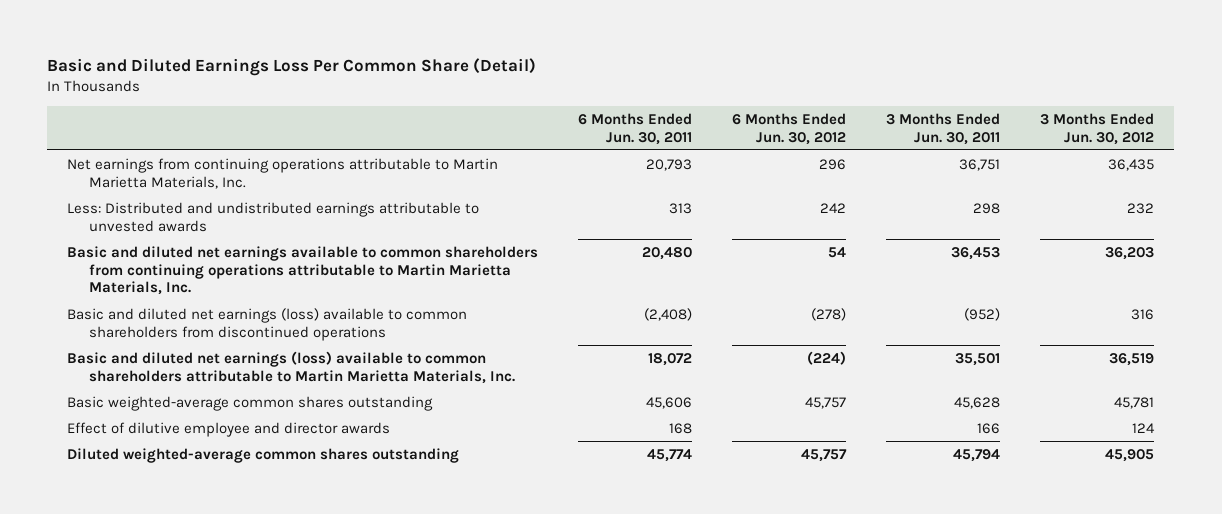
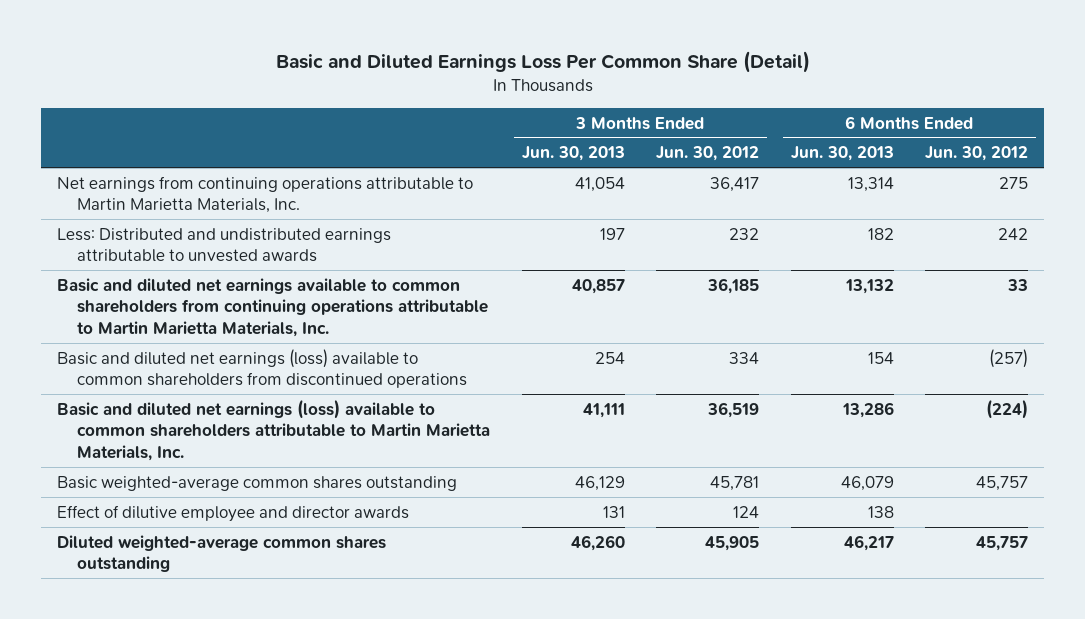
[578,112,693,145] 6 Months Ended Jun. 30, 2011 -> none
[886,112,1001,145] 3 Months Ended Jun. 30, 2011 -> none
none -> [521,146,625,162] Jun. 30, 2013
none -> [790,146,894,162] Jun. 30, 2013
[819,158,847,170] 296 -> [999,176,1029,189] 275
[1108,158,1155,171] 36,435 -> [710,176,760,192] 36,417
[828,246,847,258] 54 -> [1007,278,1029,291] 33
[1105,246,1155,260] 36,203 -> [707,277,760,294] 36,185
[811,307,847,321] (278) -> [989,348,1029,368] (257)
[1131,308,1155,320] 316 -> [729,351,760,364] 334

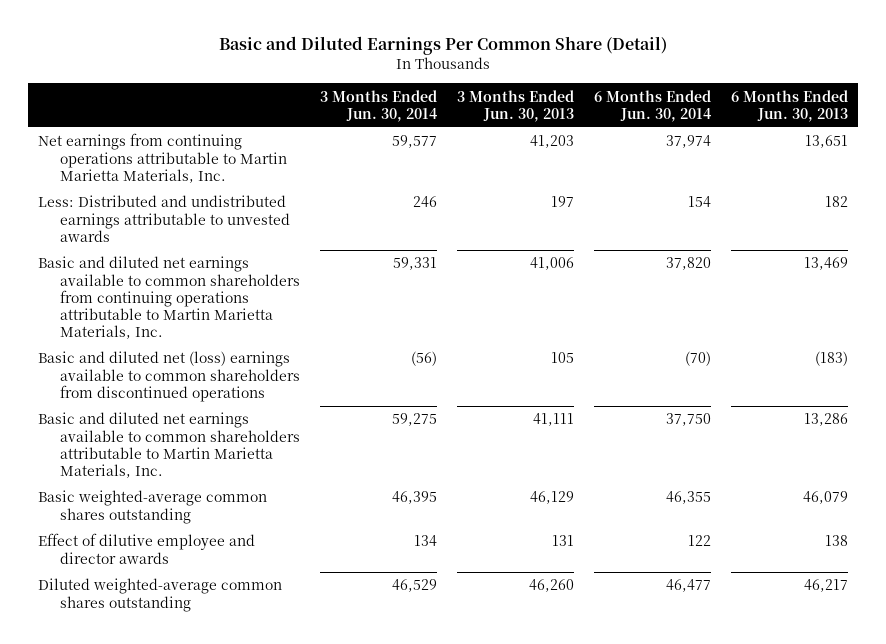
[275,51,810,74] Basic and Diluted Earnings Loss Per Common Share (Detail) -> [219,36,668,56] Basic and Diluted Earnings Per Common Share (Detail)
[656,146,760,162] Jun. 30, 2012 -> none
[925,146,1029,162] Jun. 30, 2012 -> none
none -> [319,89,437,122] 3 Months Ended Jun. 30, 2014
none -> [593,89,711,122] 6 Months Ended Jun. 30, 2014
[574,176,625,192] 41,054 -> [529,135,574,149] 41,203
[847,176,894,192] 13,314 -> [804,135,848,149] 13,651
[571,278,625,294] 40,857 -> [529,257,574,271] 41,006
[844,278,894,294] 13,132 -> [803,257,848,271] 13,469
[57,348,467,389] Basic and diluted net earnings (loss) available to common shareholders from discontinued operations -> [38,351,301,402] Basic and diluted net (loss) earnings available to common shareholders from discontinued operations
[594,351,625,364] 254 -> [550,352,574,364] 105
[867,351,894,364] 154 -> [814,351,848,367] (183)
[57,398,490,462] Basic and diluted net earnings (loss) available to common shareholders attributable to Martin Marietta Materials, Inc. -> [38,412,301,478] Basic and diluted net earnings available to common shareholders attributable to Martin Marietta Materials, Inc.

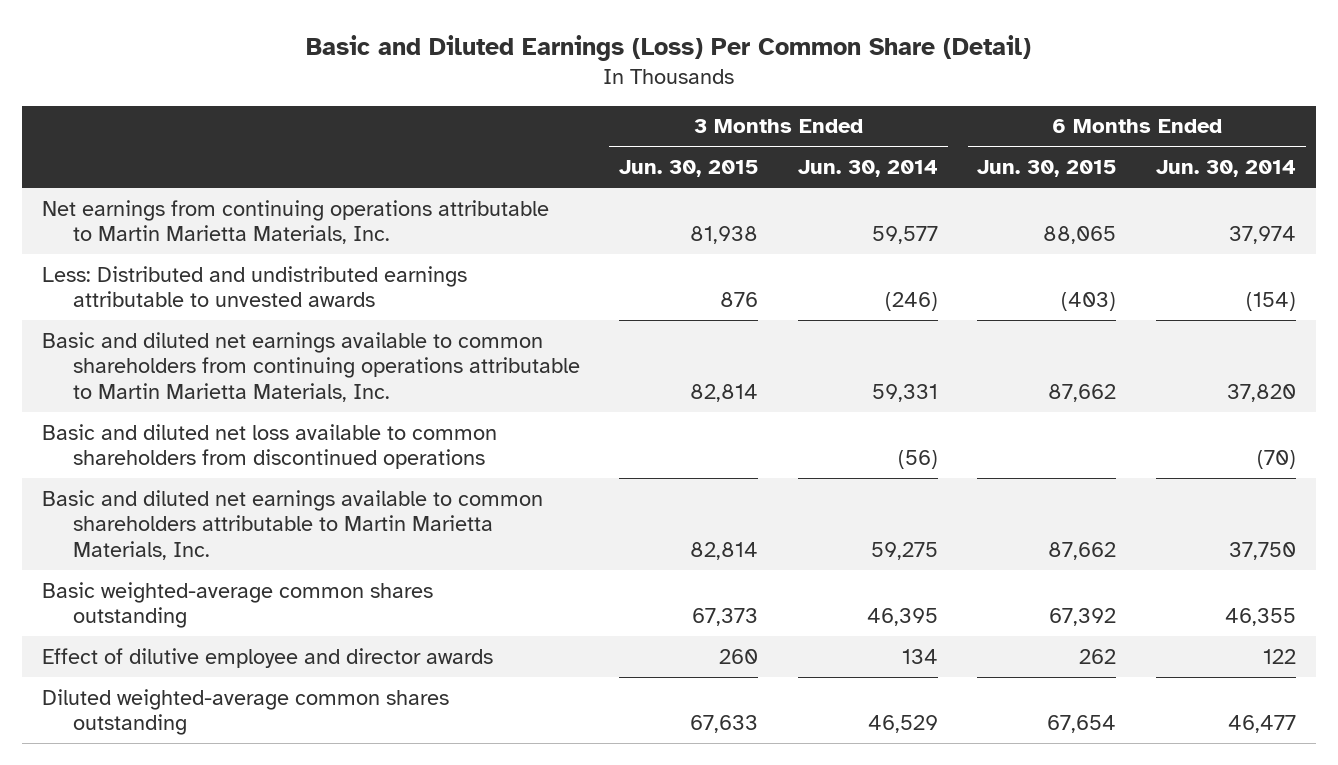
[219,36,668,56] Basic and Diluted Earnings Per Common Share (Detail) -> [305,35,1031,62] Basic and Diluted Earnings (Loss) Per Common Share (Detail)
[456,89,574,122] 3 Months Ended Jun. 30, 2013 -> none
[730,89,848,122] 6 Months Ended Jun. 30, 2013 -> none
none -> [619,160,759,178] Jun. 30, 2015
none -> [977,160,1117,178] Jun. 30, 2015
[412,196,437,208] 246 -> [884,292,938,312] (246)
[687,196,711,208] 154 -> [1246,292,1297,312] (154)
[38,351,301,402] Basic and diluted net (loss) earnings available to common shareholders from discontinued operations -> [41,423,497,470] Basic and diluted net loss available to common shareholders from discontinued operations

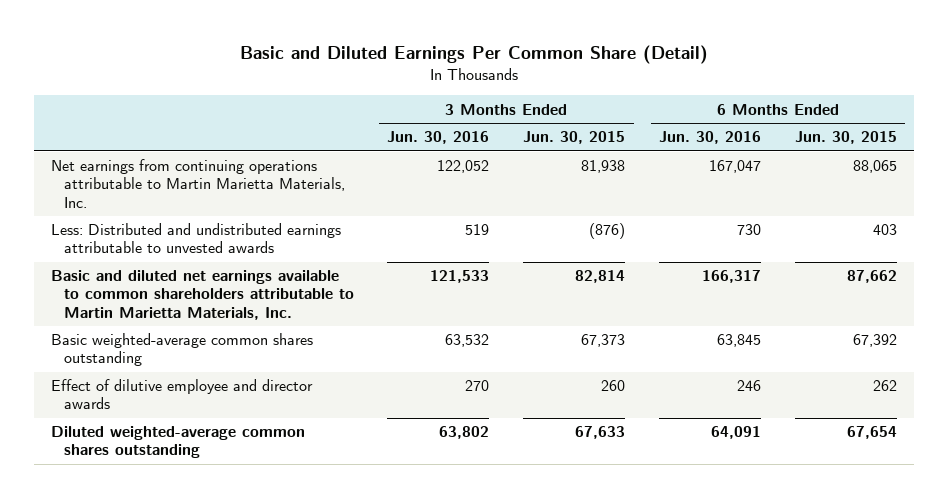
[305,35,1031,62] Basic and Diluted Earnings (Loss) Per Common Share (Detail) -> [240,44,709,64] Basic and Diluted Earnings Per Common Share (Detail)
[797,160,938,178] Jun. 30, 2014 -> none
[1156,160,1297,178] Jun. 30, 2014 -> none
none -> [387,131,490,145] Jun. 30, 2016
none -> [659,131,762,145] Jun. 30, 2016
[41,331,580,403] Basic and diluted net earnings available to common shareholders from continuing operations attributable to Martin Marietta Materials, Inc. -> none
[41,423,497,470] Basic and diluted net loss available to common shareholders from discontinued operations -> none
[720,292,759,308] 876 -> [589,223,626,240] (876)
[1061,292,1117,312] (403) -> [872,224,897,236] 403

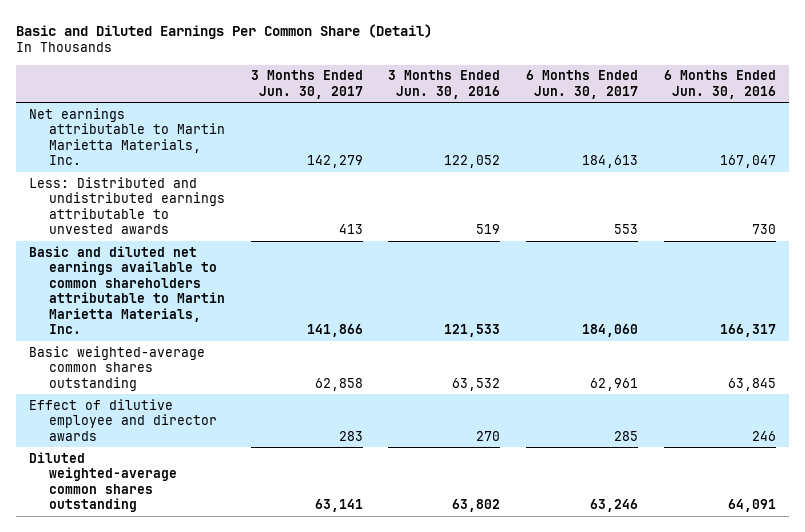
[523,131,626,145] Jun. 30, 2015 -> none
[794,131,897,145] Jun. 30, 2015 -> none
none -> [250,70,363,99] 3 Months Ended Jun. 30, 2017
none -> [526,70,639,99] 6 Months Ended Jun. 30, 2017
[51,159,345,208] Net earnings from continuing operations attributable to Martin Marietta Materials, Inc. -> [29,107,225,166] Net earnings attributable to Martin Marietta Materials, Inc.

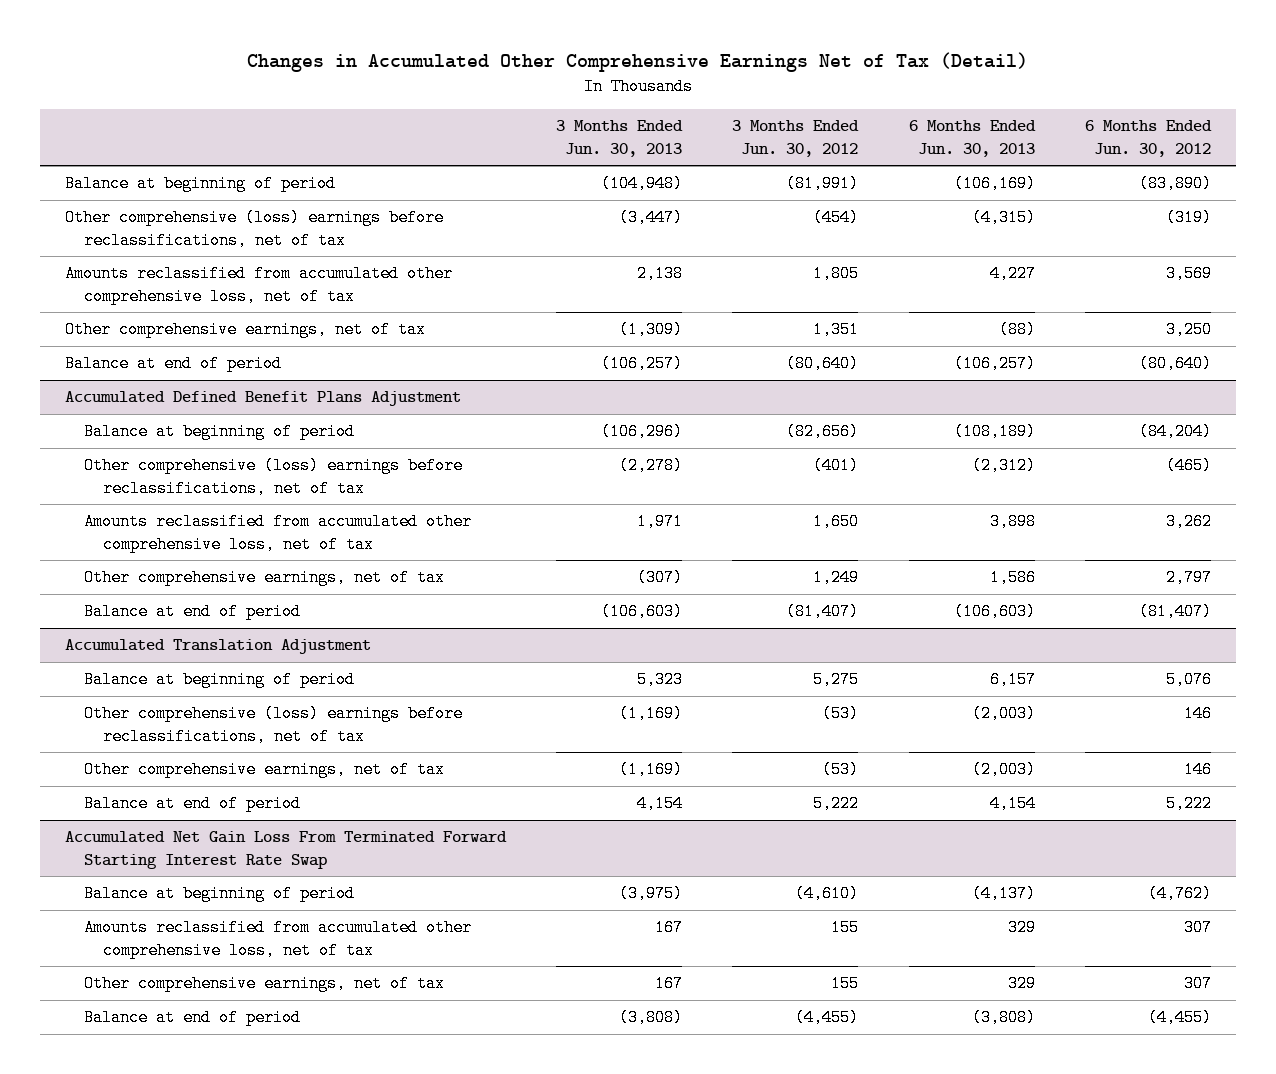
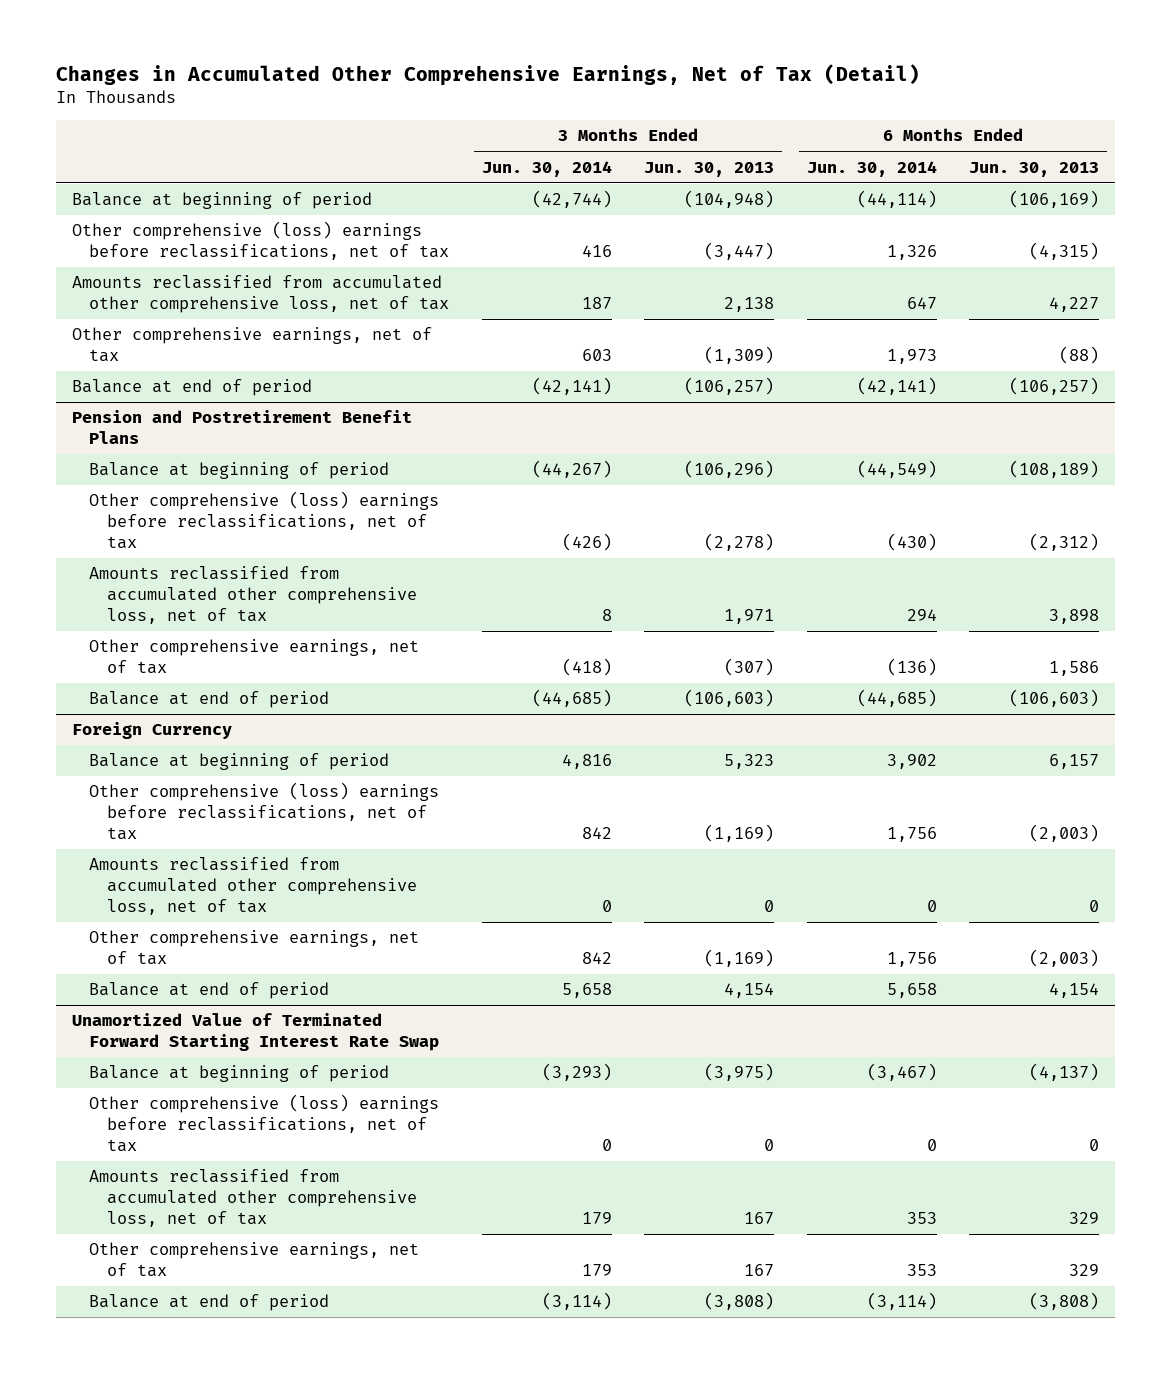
[246,52,1028,73] Changes in Accumulated Other Comprehensive Earnings Net of Tax (Detail) -> [55,64,920,87] Changes in Accumulated Other Comprehensive Earnings, Net of Tax (Detail)
[732,120,860,157] 3 Months Ended Jun. 30, 2012 -> none
[1084,120,1212,157] 6 Months Ended Jun. 30, 2012 -> none
none -> [481,160,612,177] Jun. 30, 2014
none -> [806,160,937,177] Jun. 30, 2014
[65,391,462,407] Accumulated Defined Benefit Plans Adjustment -> none
none -> [71,410,412,445] Pension and Postretirement Benefit Plans
[65,639,372,655] Accumulated Translation Adjustment -> none
none -> [71,722,232,740] Foreign Currency
none -> [89,857,417,916] Amounts reclassified from accumulated other comprehensive loss, net of tax
[65,831,508,870] Accumulated Net Gain Loss From Terminated Forward Starting Interest Rate Swap -> none
none -> [71,1013,440,1052] Unamortized Value of Terminated Forward Starting Interest Rate Swap
none -> [89,1094,440,1153] Other comprehensive (loss) earnings before reclassifications, net of tax

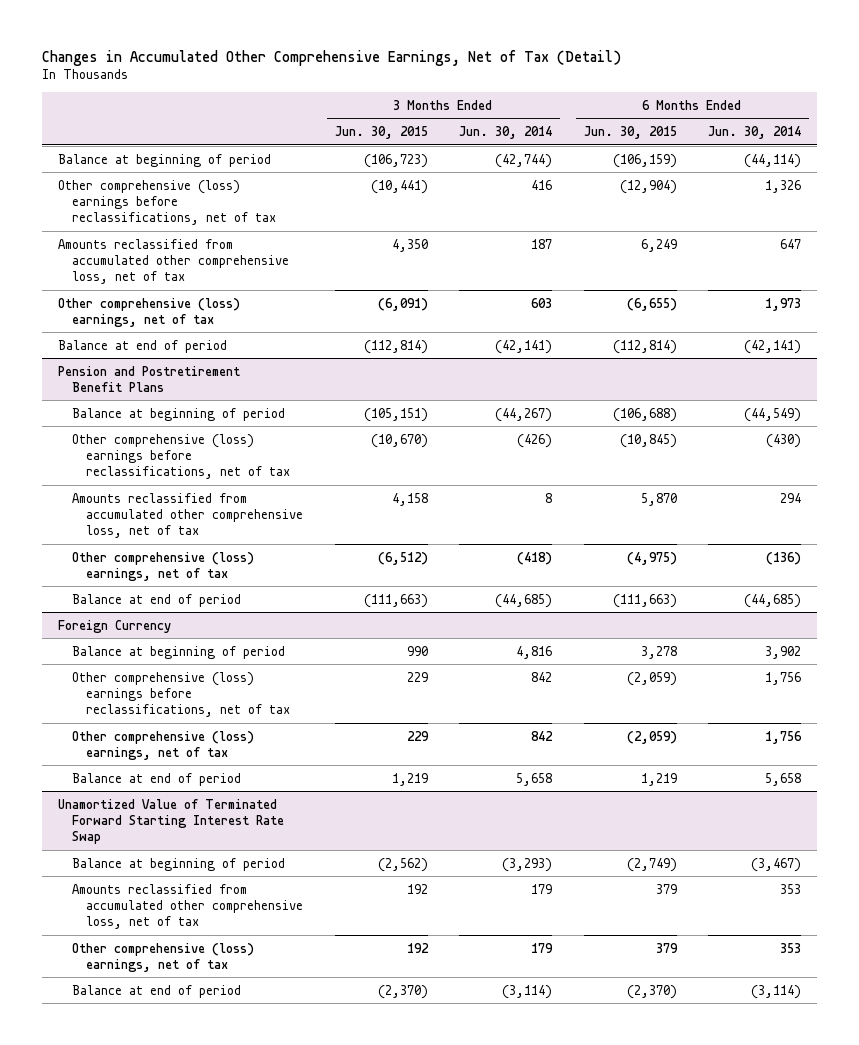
[644,161,775,177] Jun. 30, 2013 -> none
[969,161,1100,177] Jun. 30, 2013 -> none
none -> [334,125,428,139] Jun. 30, 2015
none -> [583,125,677,139] Jun. 30, 2015
[71,327,432,363] Other comprehensive earnings, net of tax -> [58,297,241,327] Other comprehensive (loss) earnings, net of tax
[89,639,420,675] Other comprehensive earnings, net of tax -> [72,551,255,581] Other comprehensive (loss) earnings, net of tax
[89,857,417,916] Amounts reclassified from accumulated other comprehensive loss, net of tax -> none
[89,930,420,966] Other comprehensive earnings, net of tax -> [72,730,255,760] Other comprehensive (loss) earnings, net of tax
[89,1094,440,1153] Other comprehensive (loss) earnings before reclassifications, net of tax -> none
[89,1242,420,1278] Other comprehensive earnings, net of tax -> [72,942,255,972] Other comprehensive (loss) earnings, net of tax

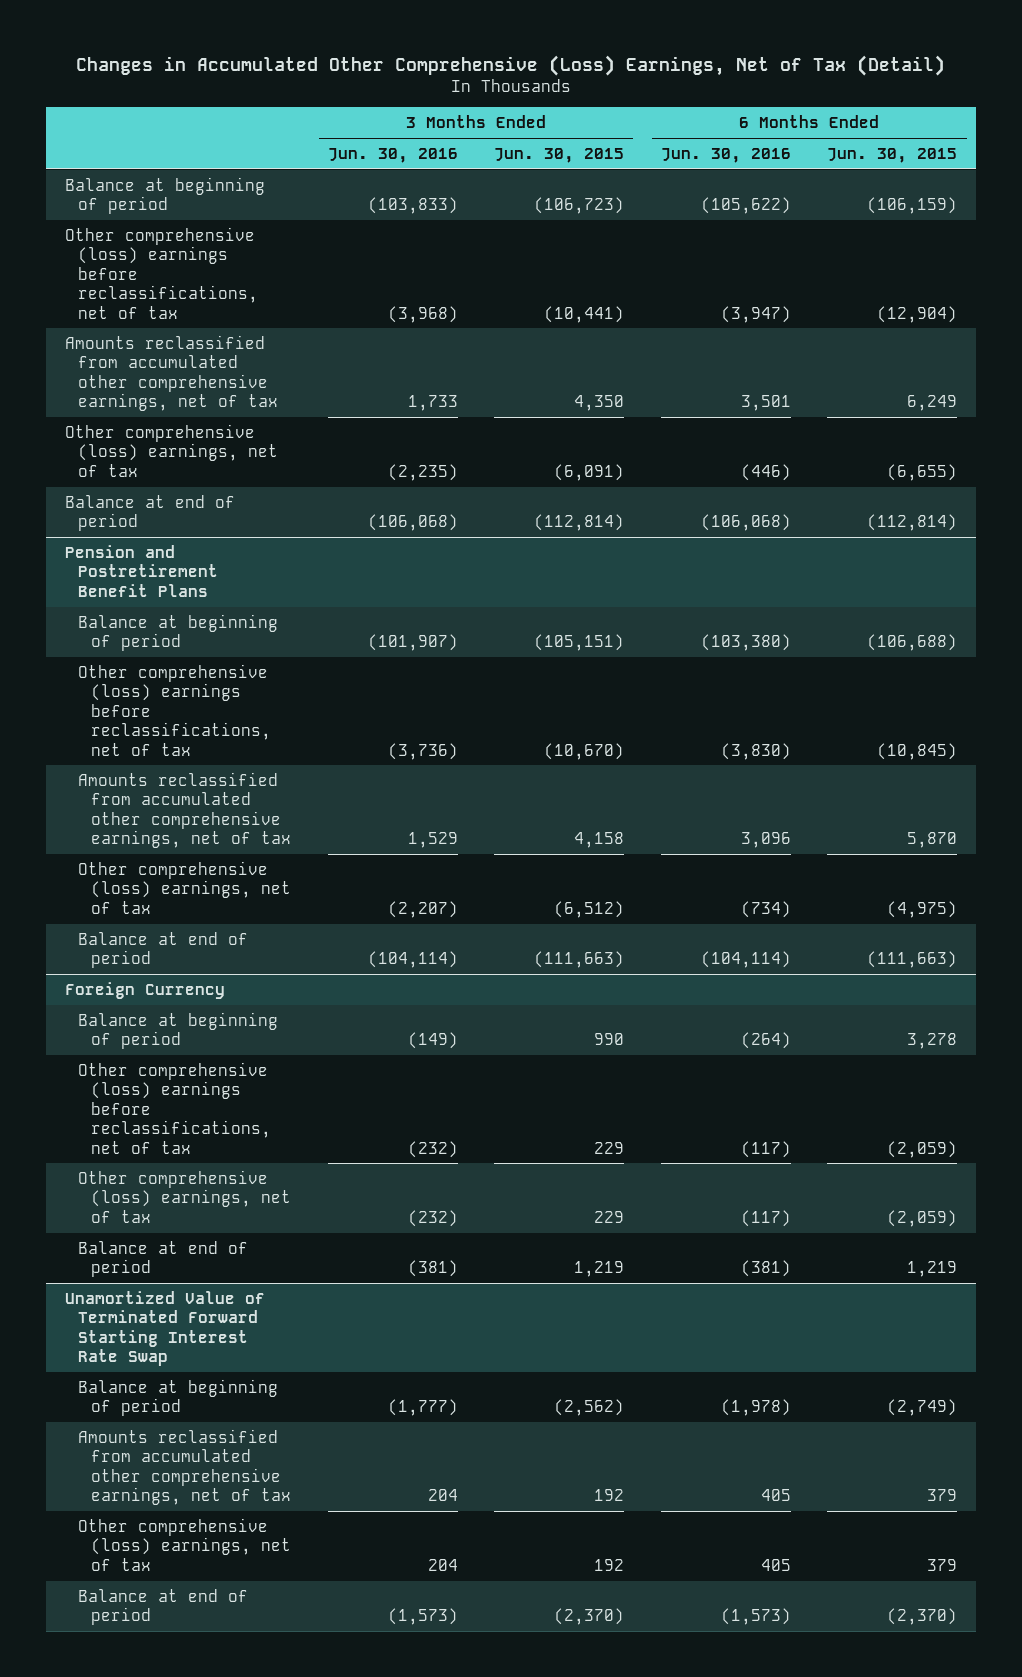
[42,50,622,67] Changes in Accumulated Other Comprehensive Earnings, Net of Tax (Detail) -> [75,54,945,76] Changes in Accumulated Other Comprehensive (Loss) Earnings, Net of Tax (Detail)
[459,125,553,139] Jun. 30, 2014 -> none
[708,125,802,139] Jun. 30, 2014 -> none
none -> [327,147,458,163] Jun. 30, 2016
none -> [660,147,791,163] Jun. 30, 2016
[58,238,290,285] Amounts reclassified from accumulated other comprehensive loss, net of tax -> [64,334,278,412] Amounts reclassified from accumulated other comprehensive earnings, net of tax
[72,492,304,539] Amounts reclassified from accumulated other comprehensive loss, net of tax -> [77,771,292,849] Amounts reclassified from accumulated other comprehensive earnings, net of tax
[72,883,304,930] Amounts reclassified from accumulated other comprehensive loss, net of tax -> [77,1428,292,1506] Amounts reclassified from accumulated other comprehensive earnings, net of tax

